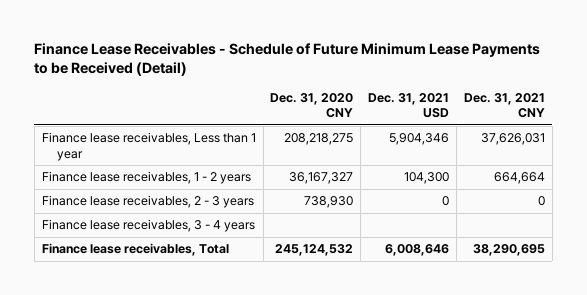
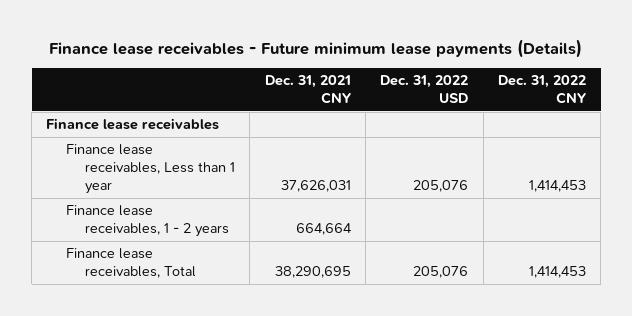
[34,42,541,77] Finance Lease Receivables - Schedule of Future Minimum Lease Payments to be Received (Detail) -> [49,38,583,58] Finance lease receivables - Future minimum lease payments (Details)
[270,92,354,119] Dec. 31, 2020 CNY -> none
[368,92,450,119] Dec. 31, 2021 USD -> none
none -> [380,75,469,104] Dec. 31, 2022 USD
none -> [497,75,587,105] Dec. 31, 2022 CNY
none -> [46,118,220,131] Finance lease receivables
[41,195,254,209] Finance lease receivables, 2 - 3 years -> none
[41,219,255,233] Finance lease receivables, 3 - 4 years -> none

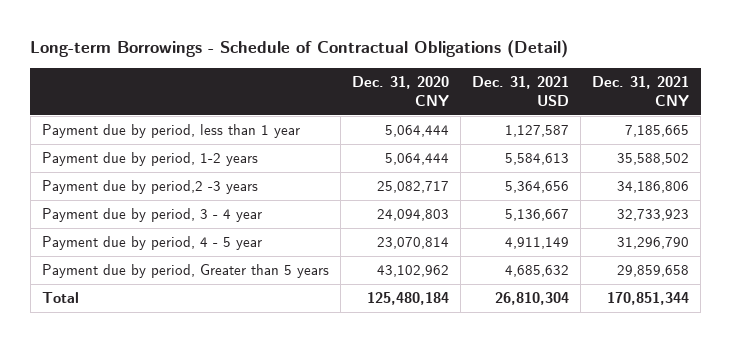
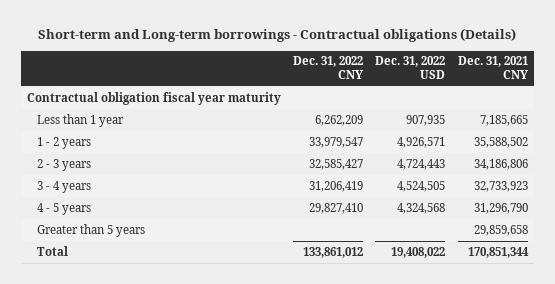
[30,40,569,59] Long-term Borrowings - Schedule of Contractual Obligations (Detail) -> [38,28,517,43] Short-term and Long-term borrowings - Contractual obligations (Details)
[351,76,449,107] Dec. 31, 2020 CNY -> none
[471,76,569,107] Dec. 31, 2021 USD -> none
none -> [293,56,364,80] Dec. 31, 2022 CNY
none -> [375,56,446,80] Dec. 31, 2022 USD
none -> [27,91,282,105] Contractual obligation fiscal year maturity
[41,124,300,139] Payment due by period, less than 1 year -> [37,113,125,127] Less than 1 year
[41,152,258,167] Payment due by period, 1-2 years -> [37,136,92,149] 1 - 2 years
[41,180,258,195] Payment due by period,2 -3 years -> [37,158,92,171] 2 - 3 years
[41,208,262,223] Payment due by period, 3 - 4 year -> [37,180,92,193] 3 - 4 years
[41,236,262,251] Payment due by period, 4 - 5 year -> [37,202,92,215] 4 - 5 years
[41,264,329,279] Payment due by period, Greater than 5 years -> [37,223,146,237] Greater than 5 years

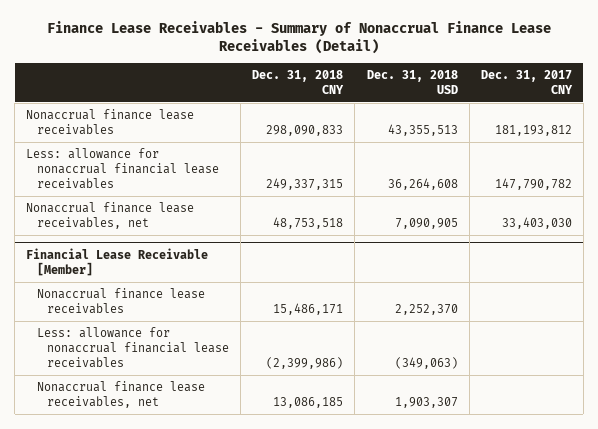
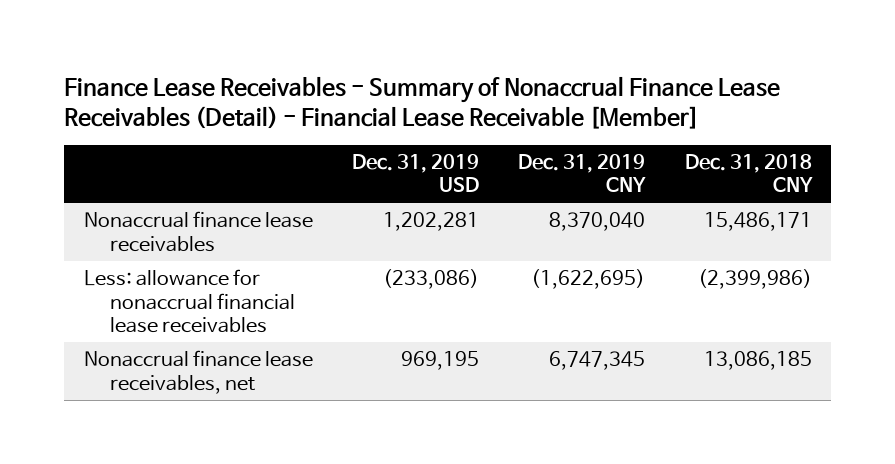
[47,20,552,54] Finance Lease Receivables - Summary of Nonaccrual Finance Lease Receivables (Detail) -> [64,75,781,130] Finance Lease Receivables - Summary of Nonaccrual Finance Lease Receivables (Detail) - Financial Lease Receivable [Member]
[366,69,458,94] Dec. 31, 2018 USD -> none
[480,69,573,94] Dec. 31, 2017 CNY -> none
none -> [352,153,480,193] Dec. 31, 2019 USD
none -> [518,153,647,193] Dec. 31, 2019 CNY
[26,109,195,136] Nonaccrual finance lease receivables -> none
[26,148,219,190] Less: allowance for nonaccrual financial lease receivables -> none
[26,202,195,230] Nonaccrual finance lease receivables, net -> none
[26,247,209,276] Financial Lease Receivable [Member] -> none

